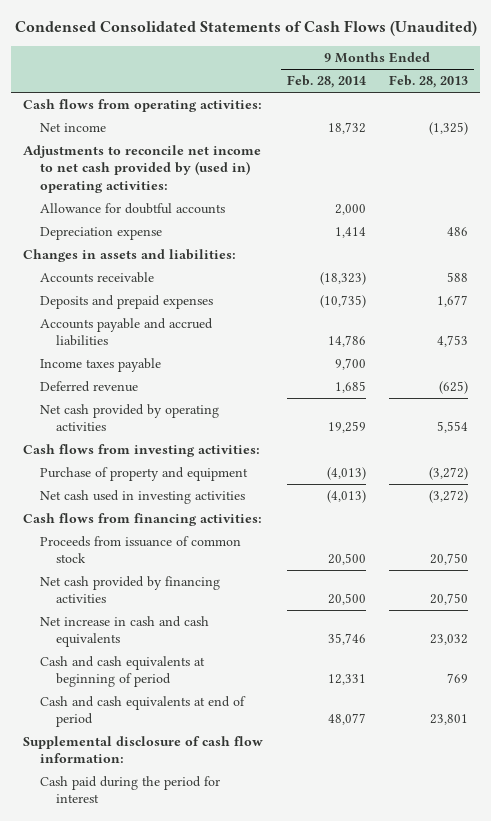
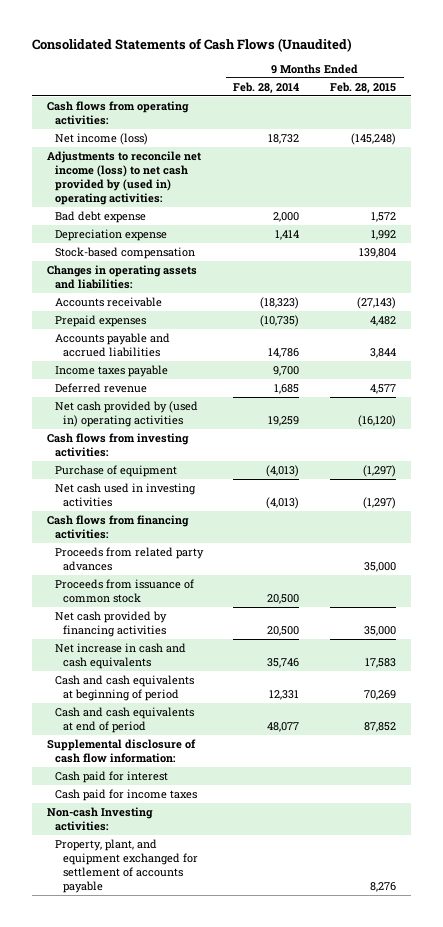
[14,20,477,37] Condensed Consolidated Statements of Cash Flows (Unaudited) -> [31,37,352,52] Consolidated Statements of Cash Flows (Unaudited)
[389,75,469,89] Feb. 28, 2013 -> none
none -> [329,81,396,93] Feb. 28, 2015
[39,122,106,132] Net income -> [54,132,148,145] Net income (loss)
[22,144,261,193] Adjustments to reconcile net income to net cash provided by (used in) operating activities: -> [46,150,201,205] Adjustments to reconcile net income (loss) to net cash provided by (used in) operating activities:
[39,202,225,214] Allowance for doubtful accounts -> [54,210,146,223] Bad debt expense
none -> [54,246,195,259] Stock-based compensation
[22,248,236,262] Changes in assets and liabilities: -> [46,264,197,289] Changes in operating assets and liabilities:
[39,294,213,309] Deposits and prepaid expenses -> [54,314,146,327] Prepaid expenses
[39,403,219,432] Net cash provided by operating activities -> [54,400,198,427] Net cash provided by (used in) operating activities
[39,466,248,481] Purchase of property and equipment -> [54,464,177,477] Purchase of equipment
none -> [54,546,204,571] Proceeds from related party advances
[39,775,220,804] Cash paid during the period for interest -> [54,770,168,783] Cash paid for interest
none -> [54,788,197,801] Cash paid for income taxes
none -> [46,806,153,831] Non-cash Investing activities:
none -> [54,838,199,893] Property, plant, and equipment exchanged for settlement of accounts payable

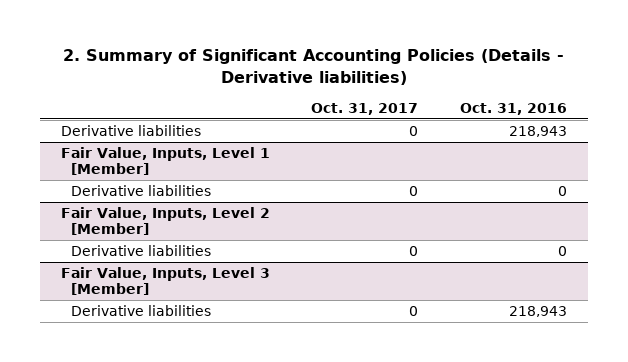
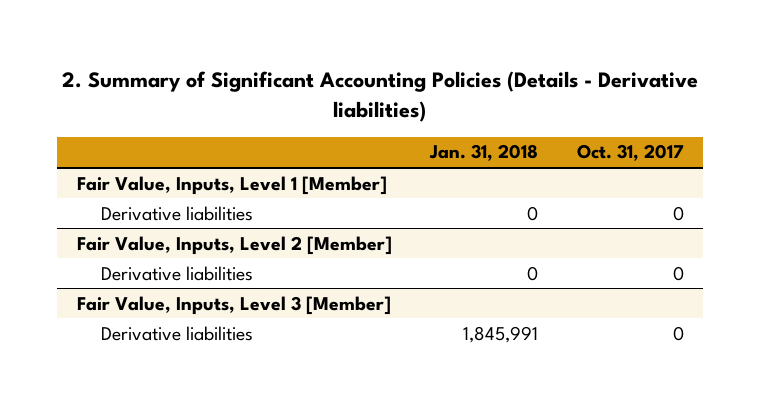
[460,102,568,115] Oct. 31, 2016 -> none
none -> [429,144,539,162] Jan. 31, 2018
[60,124,201,136] Derivative liabilities -> none

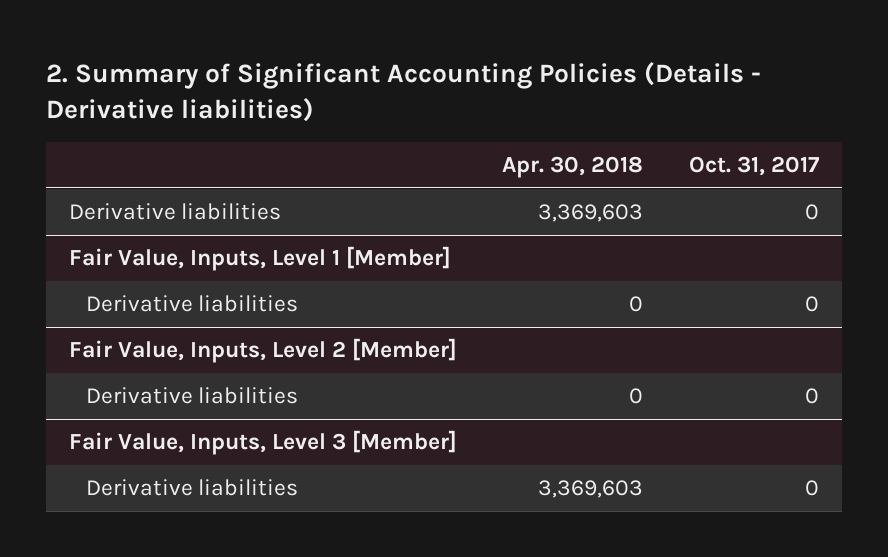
[429,144,539,162] Jan. 31, 2018 -> none
none -> [502,155,644,178] Apr. 30, 2018
none -> [69,203,282,221] Derivative liabilities

